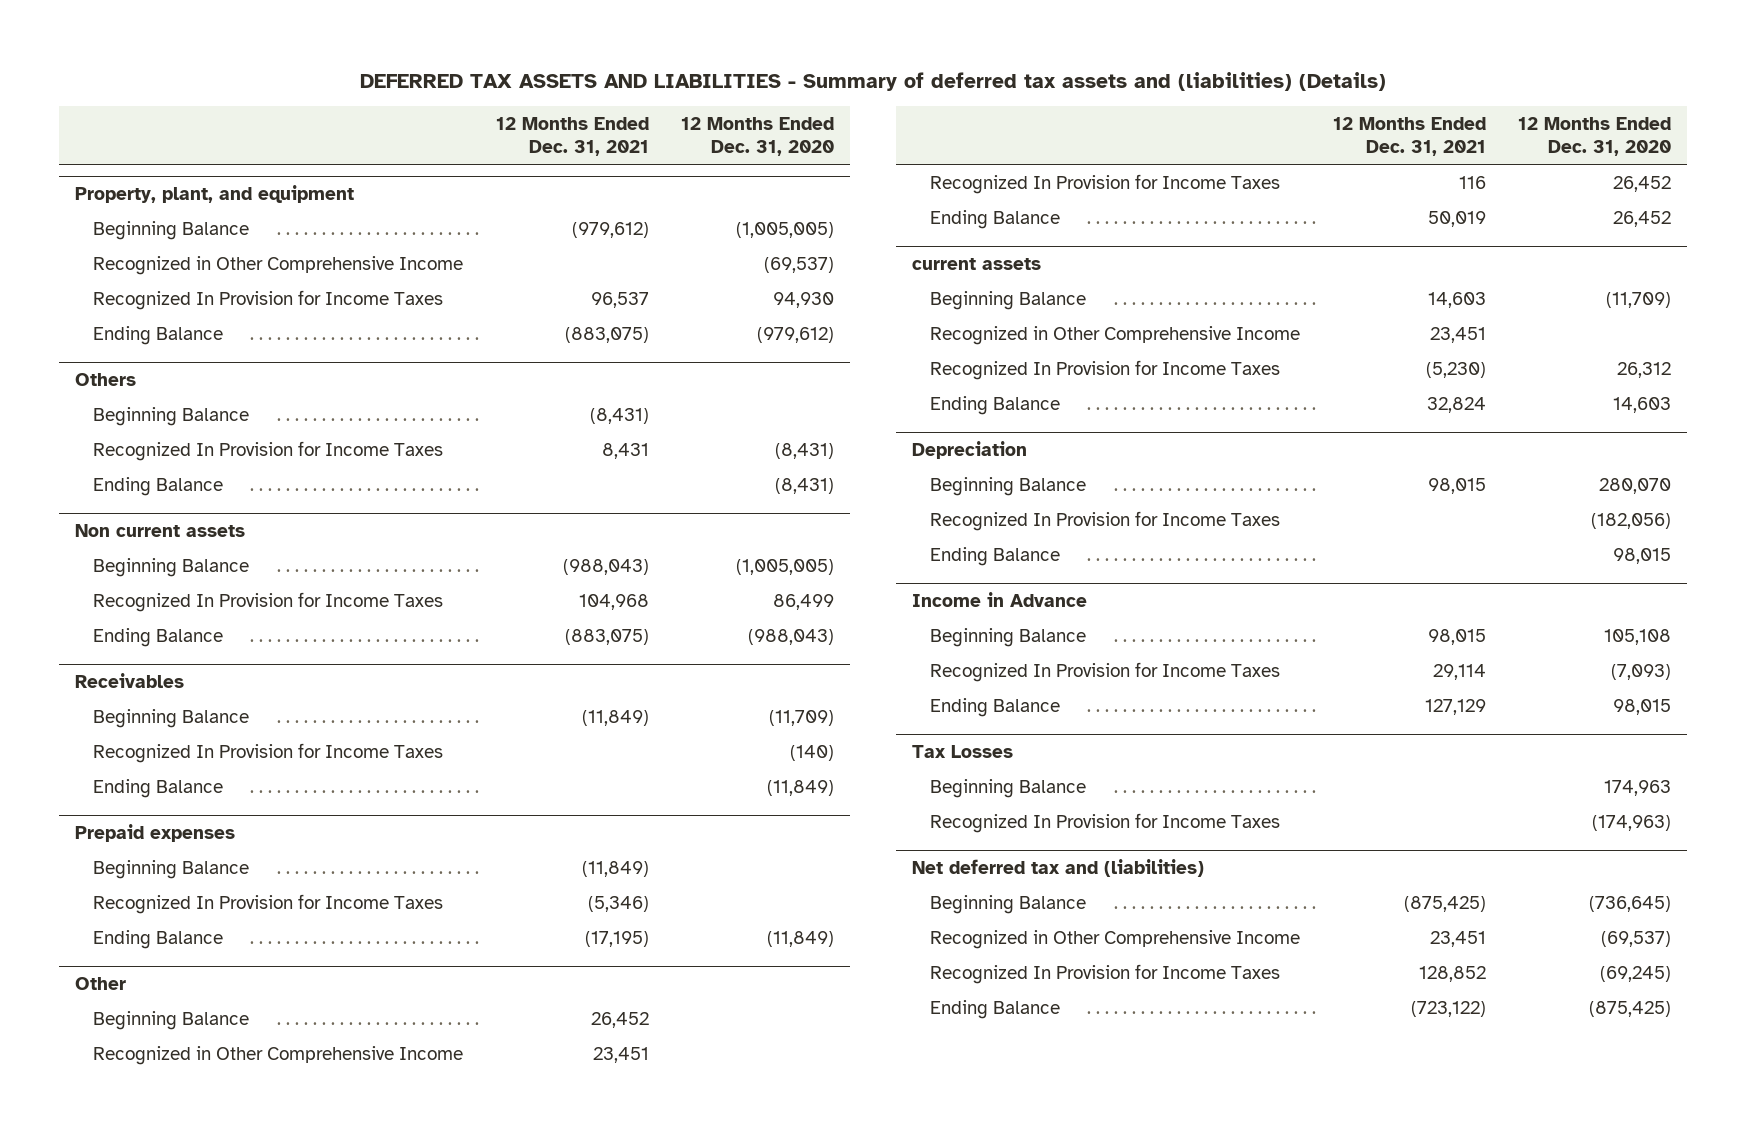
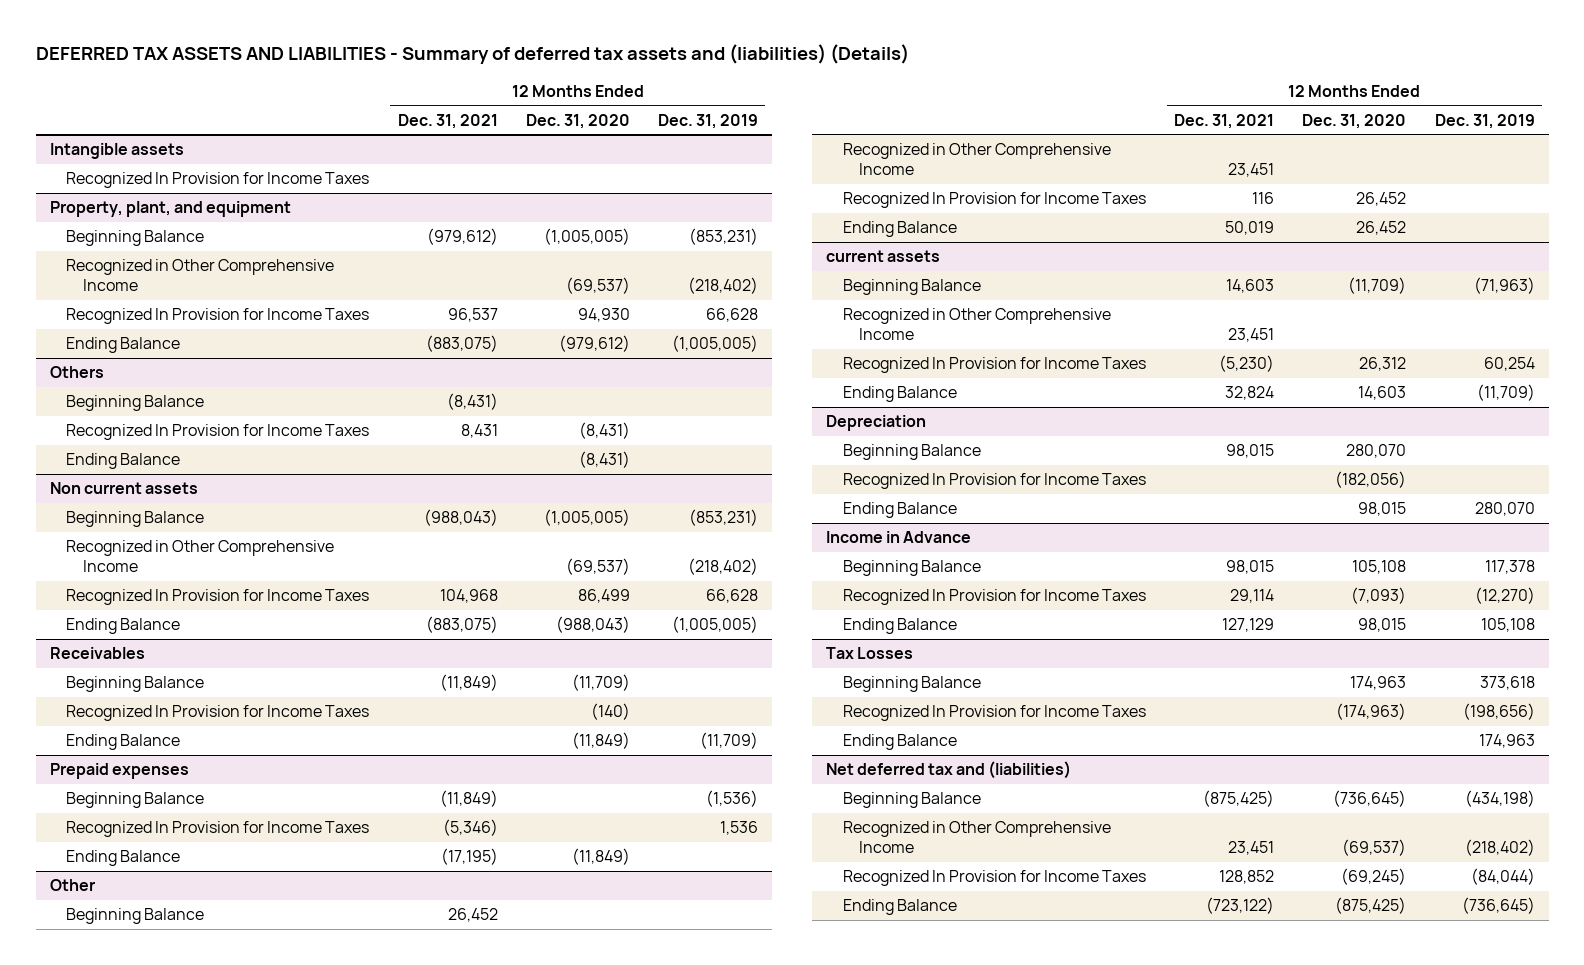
none -> [658,113,759,129] Dec. 31, 2019
none -> [49,143,184,160] Intangible assets
none -> [66,172,370,189] Recognized In Provision for Income Taxes
none -> [66,540,335,572] Recognized in Other Comprehensive Income
none -> [842,734,957,751] Ending Balance

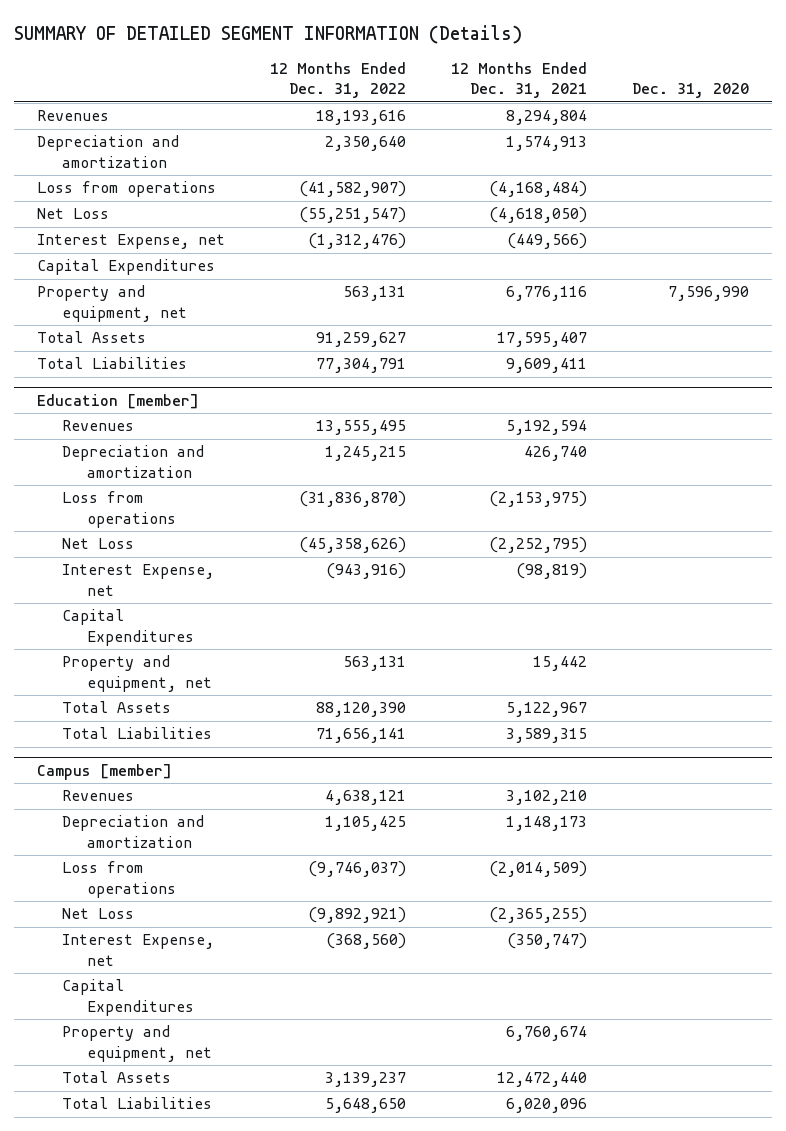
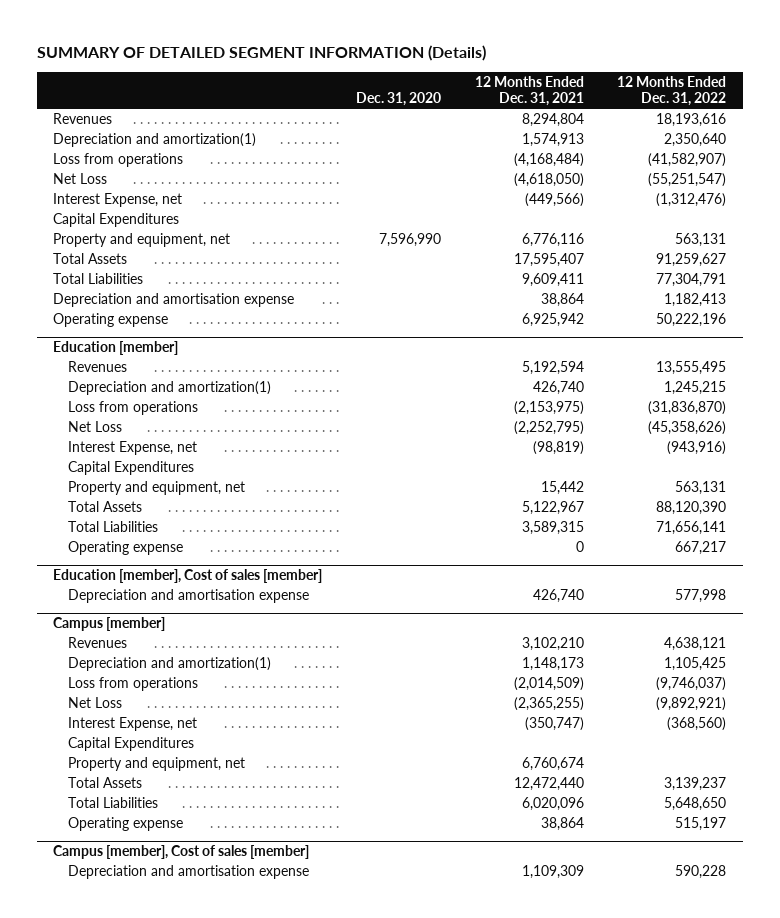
[36,135,179,168] Depreciation and amortization -> [53,132,257,147] Depreciation and amortization(1)
none -> [53,292,295,307] Depreciation and amortisation expense
none -> [53,312,169,327] Operating expense
[62,445,205,478] Depreciation and amortization -> [67,380,271,395] Depreciation and amortization(1)
none -> [67,540,183,555] Operating expense
none -> [53,568,323,583] Education [member], Cost of sales [member]
none -> [67,588,309,603] Depreciation and amortisation expense
[62,815,205,848] Depreciation and amortization -> [67,656,271,671] Depreciation and amortization(1)
none -> [67,816,183,831] Operating expense
none -> [53,844,310,859] Campus [member], Cost of sales [member]
none -> [67,864,309,879] Depreciation and amortisation expense

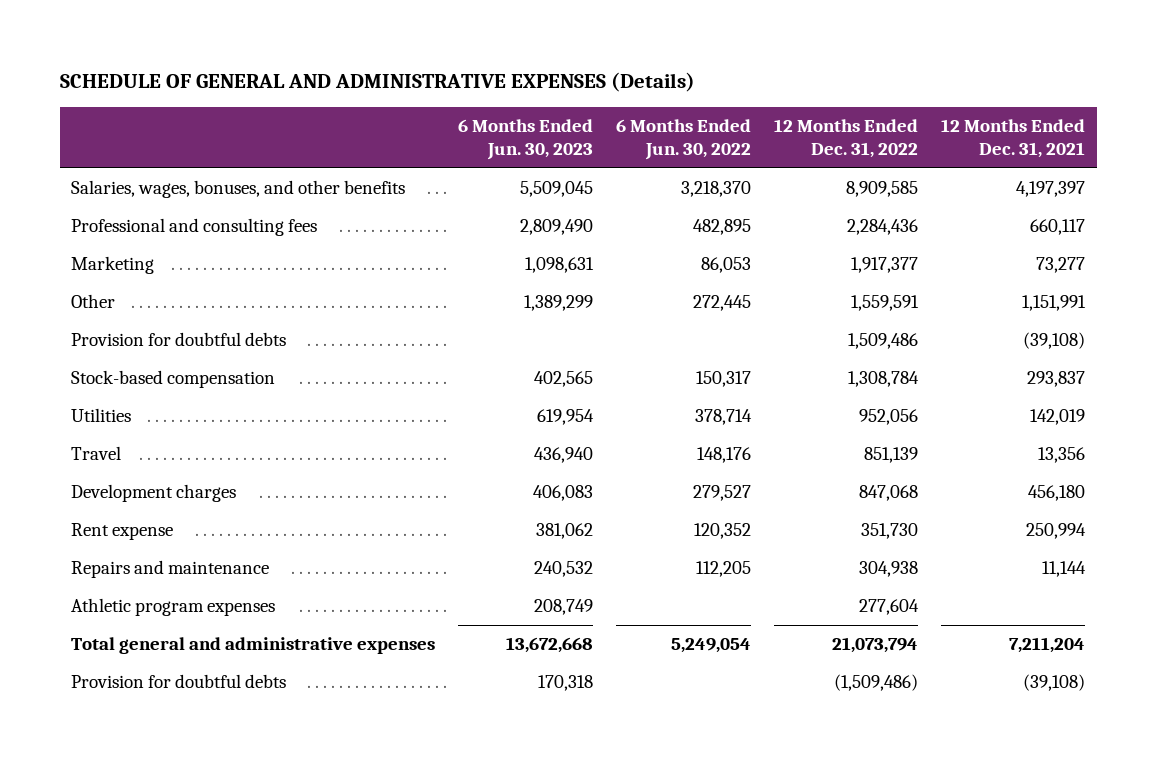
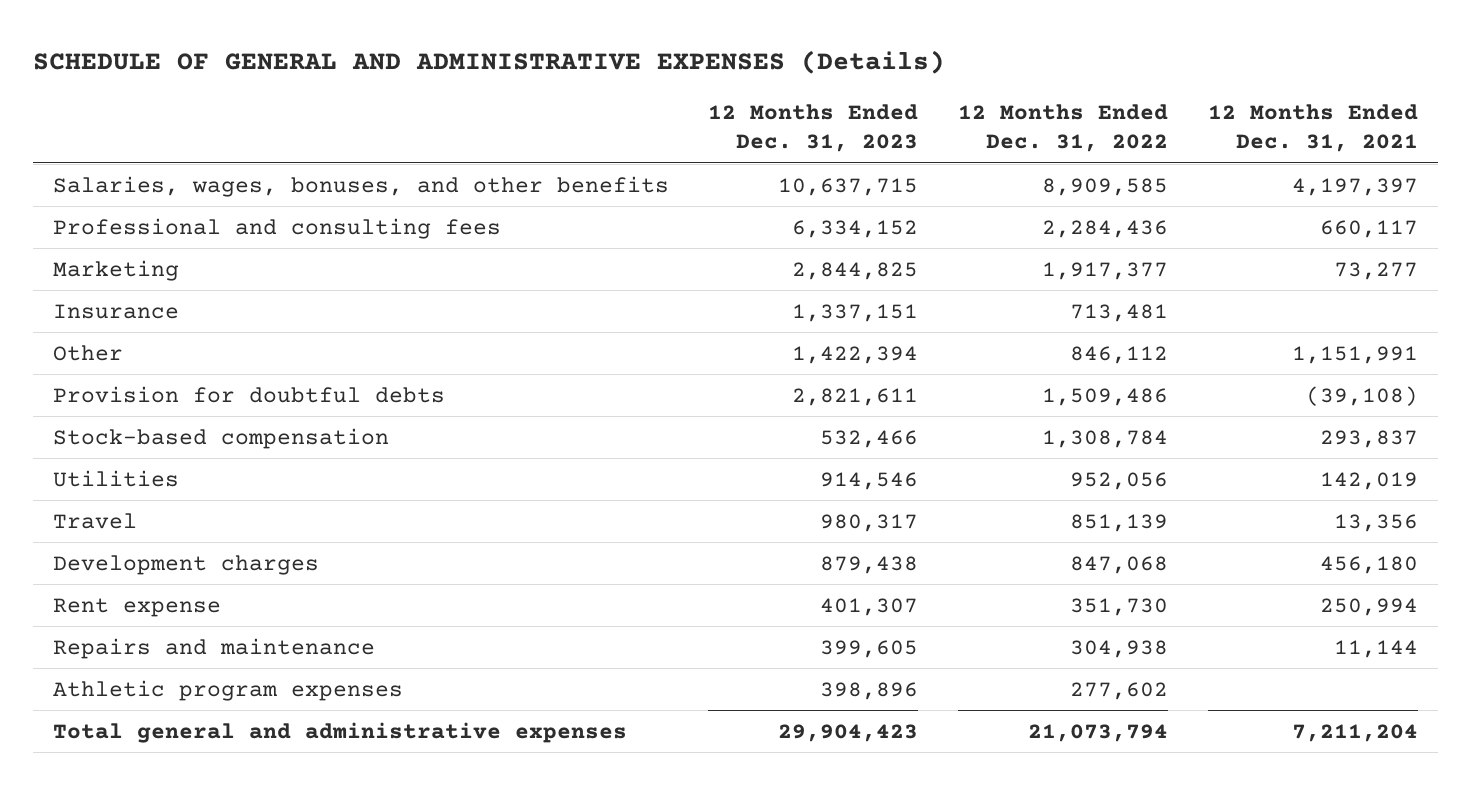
[458,118,594,161] 6 Months Ended Jun. 30, 2023 -> none
[616,118,752,161] 6 Months Ended Jun. 30, 2022 -> none
none -> [708,104,919,153] 12 Months Ended Dec. 31, 2023
none -> [52,303,179,319] Insurance
[851,295,920,312] 1,559,591 -> [1070,345,1169,364] 846,112
[859,599,920,616] 277,604 -> [1070,681,1169,700] 277,602
[71,674,287,689] Provision for doubtful debts -> none

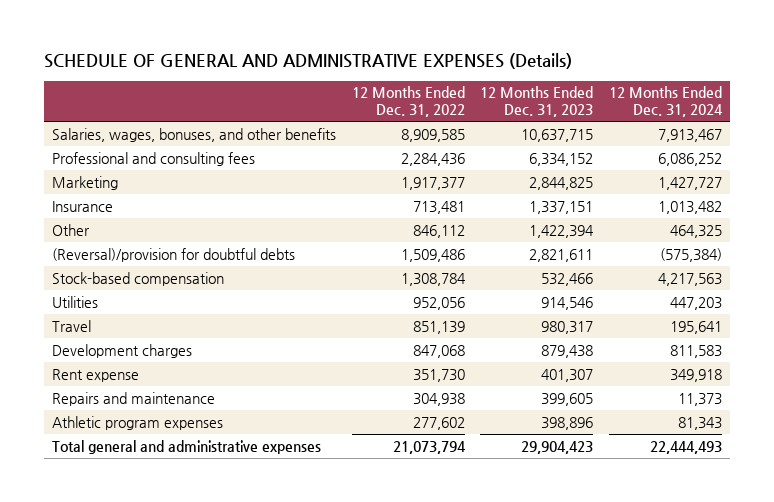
[1207,104,1418,153] 12 Months Ended Dec. 31, 2021 -> none
none -> [609,86,724,118] 12 Months Ended Dec. 31, 2024
[52,385,445,403] Provision for doubtful debts -> [52,247,296,262] (Reversal)/provision for doubtful debts

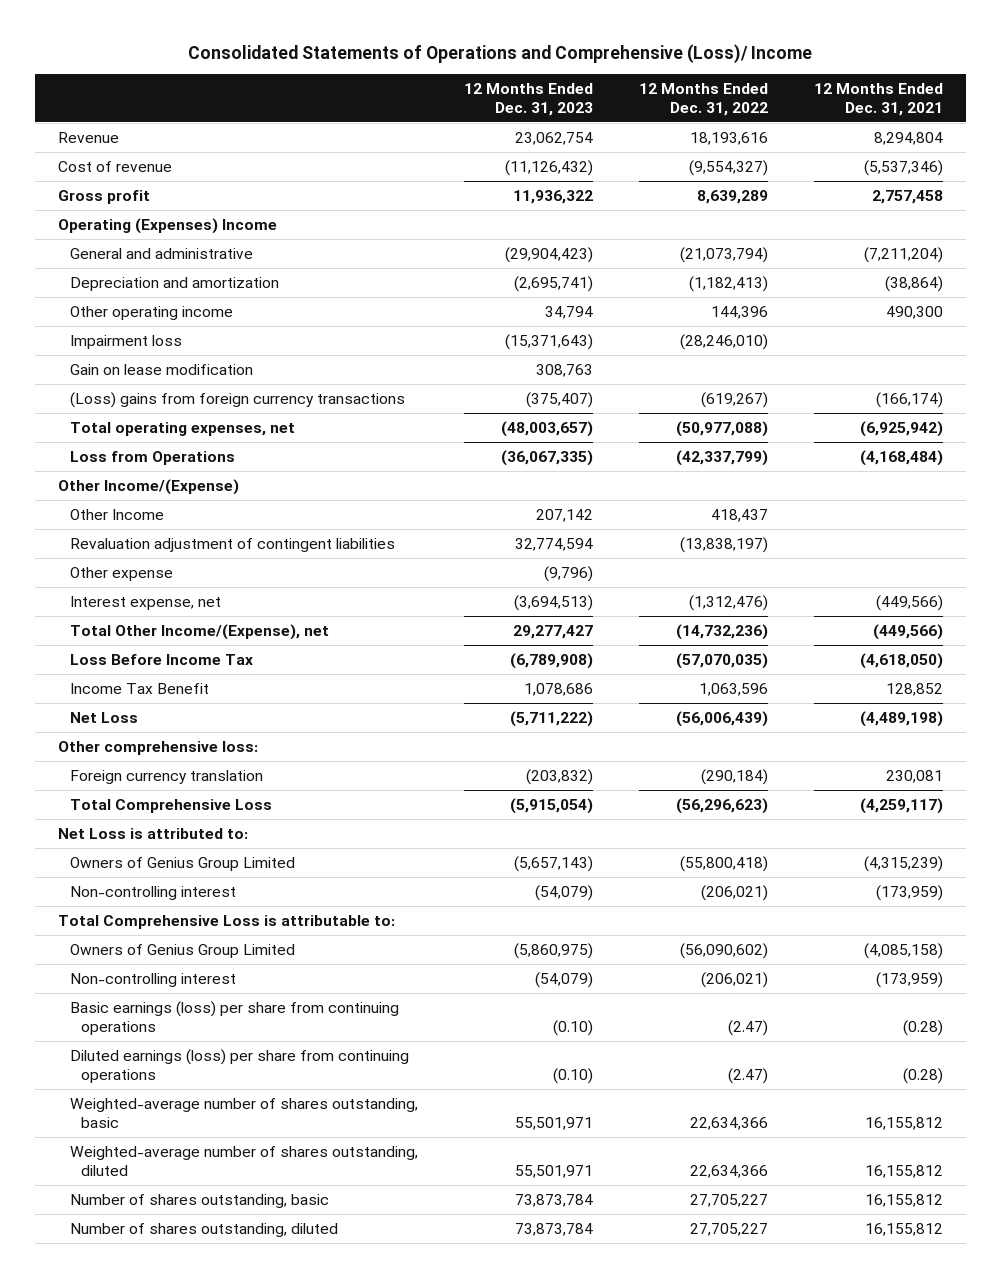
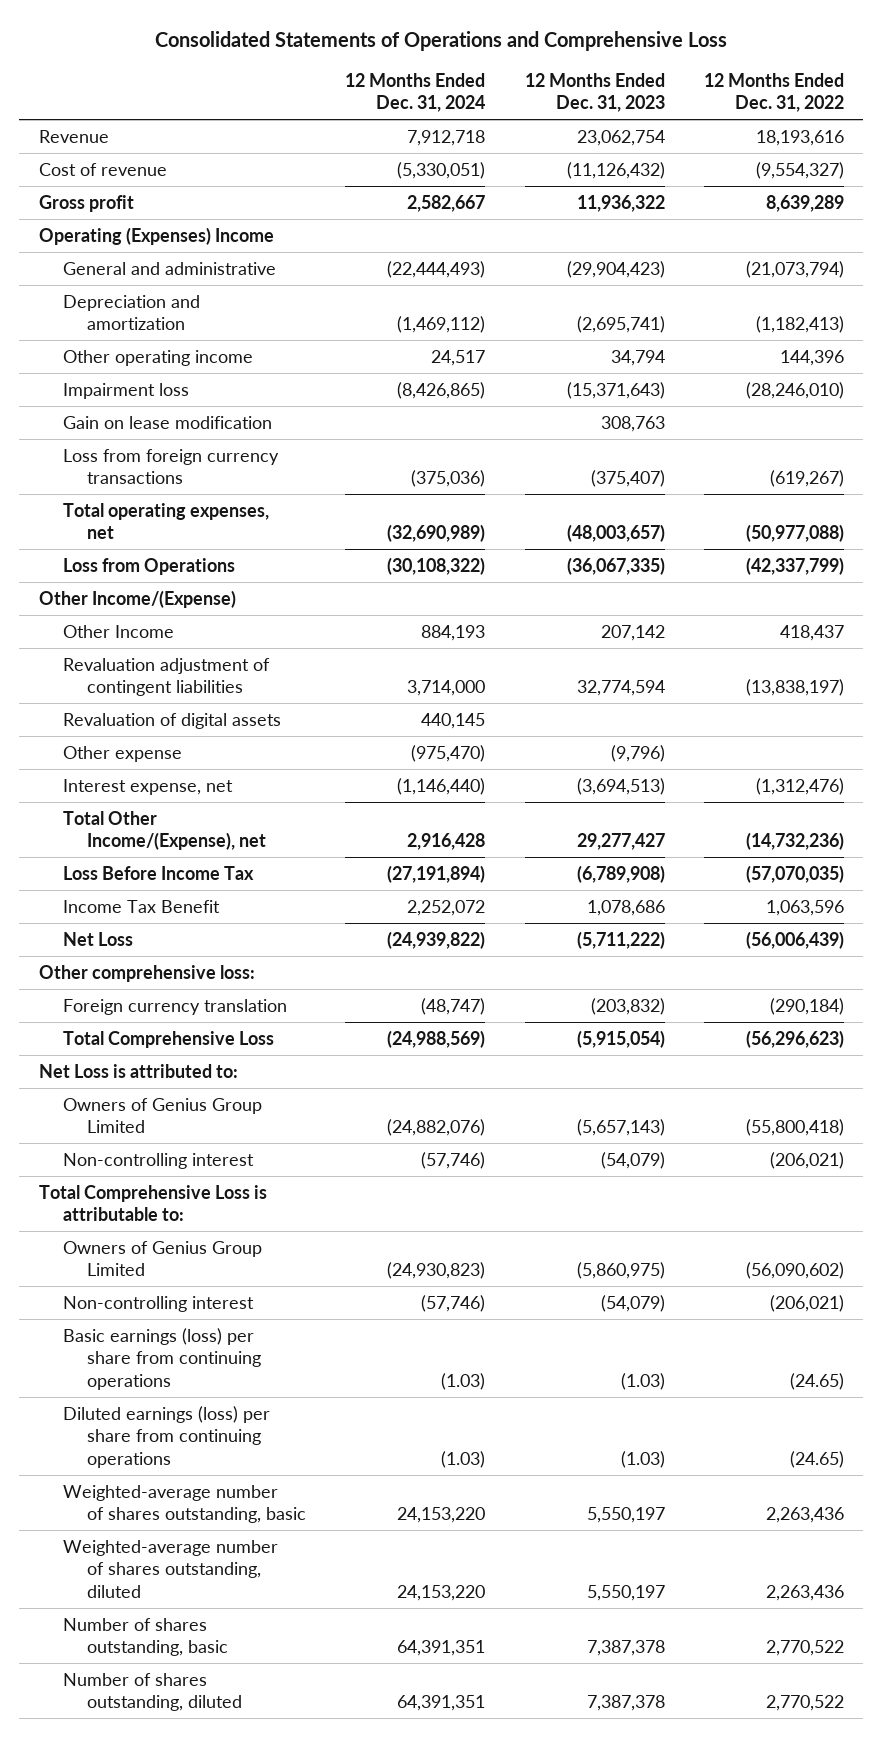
[188,44,813,64] Consolidated Statements of Operations and Comprehensive (Loss)/ Income -> [155,30,728,51] Consolidated Statements of Operations and Comprehensive Loss
[813,83,943,117] 12 Months Ended Dec. 31, 2021 -> none
none -> [345,72,486,113] 12 Months Ended Dec. 31, 2024
[69,391,405,408] (Loss) gains from foreign currency transactions -> [62,448,279,485] Loss from foreign currency transactions
none -> [62,712,281,729] Revaluation of digital assets
[552,1019,593,1036] (0.10) -> [620,1372,665,1390] (1.03)
[727,1019,768,1036] (2.47) -> [789,1372,844,1390] (24.65)
[552,1067,593,1084] (0.10) -> [620,1450,665,1468] (1.03)
[727,1067,768,1084] (2.47) -> [789,1450,844,1468] (24.65)
[514,1116,593,1130] 55,501,971 -> [586,1507,665,1524] 5,550,197
[689,1116,768,1130] 22,634,366 -> [765,1507,844,1524] 2,263,436
[514,1164,593,1178] 55,501,971 -> [586,1584,665,1601] 5,550,197
[689,1164,768,1178] 22,634,366 -> [765,1584,844,1601] 2,263,436
[514,1193,593,1207] 73,873,784 -> [586,1640,665,1657] 7,387,378
[689,1193,768,1207] 27,705,227 -> [765,1640,844,1657] 2,770,522
[514,1222,593,1236] 73,873,784 -> [586,1695,665,1712] 7,387,378
[689,1222,768,1236] 27,705,227 -> [765,1695,844,1712] 2,770,522

